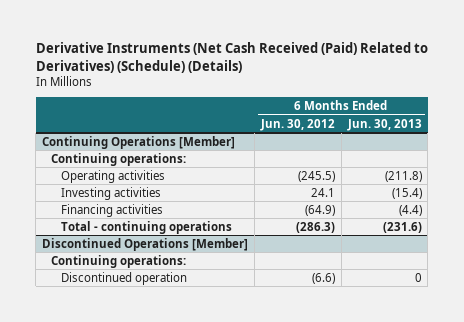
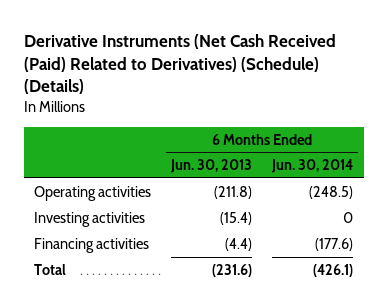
[259,118,335,131] Jun. 30, 2012 -> none
none -> [271,159,354,174] Jun. 30, 2014
[41,135,235,149] Continuing Operations [Member] -> none
[51,152,187,166] Continuing operations: -> none
[41,237,248,251] Discontinued Operations [Member] -> none
[51,254,187,268] Continuing operations: -> none
[60,271,187,285] Discontinued operation -> none
[60,220,232,234] Total - continuing operations -> [34,263,67,275] Total

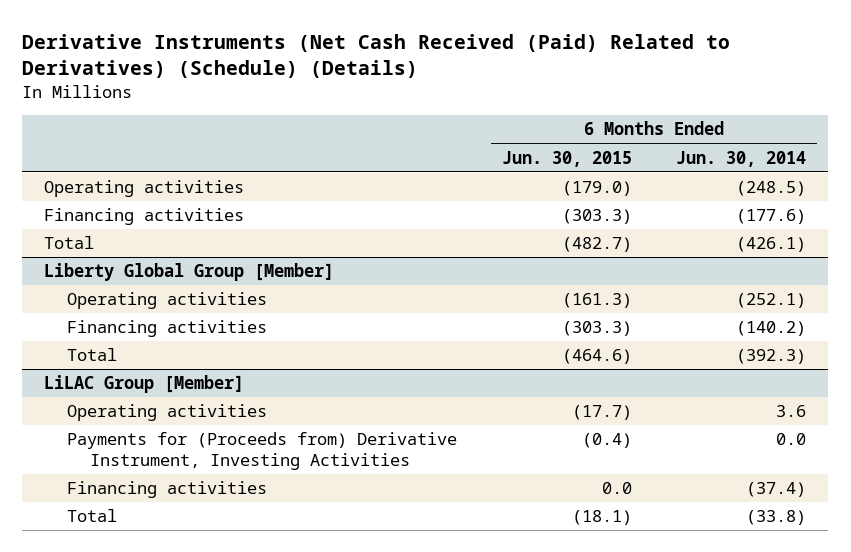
[170,159,253,174] Jun. 30, 2013 -> none
none -> [501,150,632,167] Jun. 30, 2015
[34,211,146,227] Investing activities -> none
none -> [44,263,335,282] Liberty Global Group [Member]
none -> [67,292,268,310] Operating activities
none -> [67,320,268,338] Financing activities
none -> [67,348,118,362] Total
none -> [44,375,245,394] LiLAC Group [Member]
none -> [67,404,268,422] Operating activities
none -> [67,432,458,471] Payments for (Proceeds from) Derivative Instrument, Investing Activities
none -> [67,481,268,499] Financing activities
none -> [67,509,118,523] Total

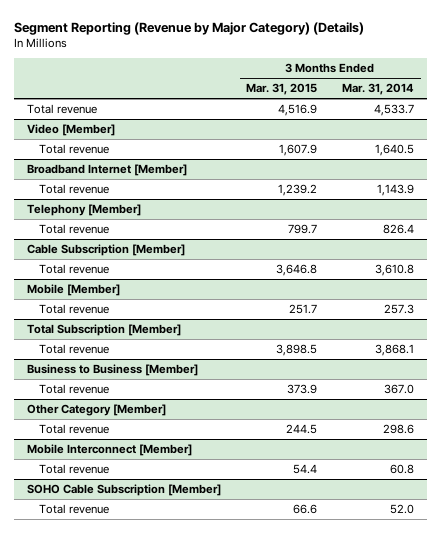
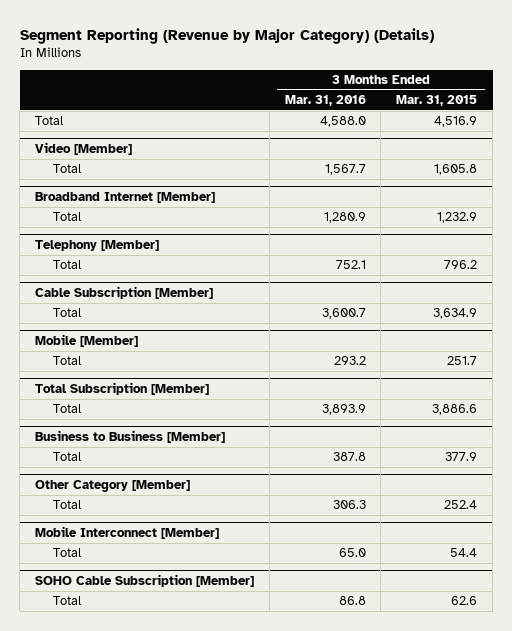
[342,83,415,96] Mar. 31, 2014 -> none
none -> [284,94,366,106] Mar. 31, 2016
[26,104,97,115] Total revenue -> [35,116,64,126] Total
[39,144,110,155] Total revenue -> [52,164,81,174] Total
[278,144,317,157] 1,607.9 -> [434,164,478,176] 1,605.8
[39,184,110,195] Total revenue -> [52,212,81,222] Total
[277,184,317,197] 1,239.2 -> [437,212,478,224] 1,232.9
[39,224,110,235] Total revenue -> [52,260,81,270] Total
[287,224,317,235] 799.7 -> [444,260,478,270] 796.2
[39,264,110,275] Total revenue -> [52,308,81,318] Total
[275,264,317,277] 3,646.8 -> [433,308,478,320] 3,634.9
[39,304,110,315] Total revenue -> [52,356,81,366] Total
[39,344,110,355] Total revenue -> [52,404,81,414] Total
[275,344,317,357] 3,898.5 -> [432,404,478,416] 3,886.6
[39,384,110,395] Total revenue -> [52,452,81,462] Total
[286,384,317,395] 373.9 -> [445,452,478,462] 377.9
[39,424,110,435] Total revenue -> [52,500,81,510] Total
[285,424,317,435] 244.5 -> [444,500,478,510] 252.4
[39,464,110,475] Total revenue -> [52,548,81,558] Total
[39,504,110,515] Total revenue -> [52,596,81,606] Total
[292,504,317,515] 66.6 -> [451,596,478,606] 62.6

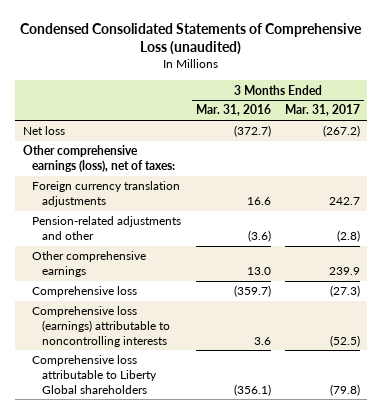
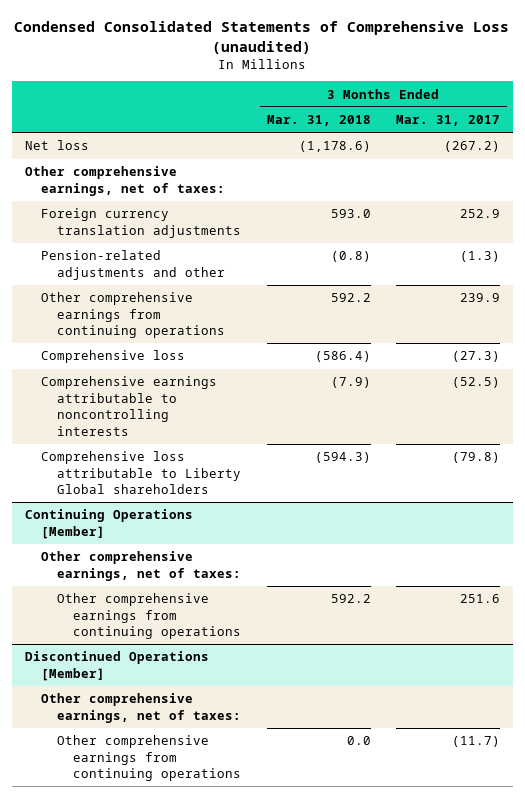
[195,104,271,117] Mar. 31, 2016 -> none
none -> [266,115,371,127] Mar. 31, 2018
[22,145,176,172] Other comprehensive earnings (loss), net of taxes: -> [24,166,225,196] Other comprehensive earnings, net of taxes:
[328,196,360,205] 242.7 -> [460,209,501,219] 252.9
[336,229,360,242] (2.8) -> [460,251,501,263] (1.3)
[32,251,147,277] Other comprehensive earnings -> [40,292,226,339] Other comprehensive earnings from continuing operations
[32,306,171,347] Comprehensive loss (earnings) attributable to noncontrolling interests -> [40,376,217,436] Comprehensive earnings attributable to noncontrolling interests
none -> [24,509,193,539] Continuing Operations [Member]
none -> [40,551,242,581] Other comprehensive earnings, net of taxes:
none -> [57,593,242,640] Other comprehensive earnings from continuing operations
none -> [24,651,209,681] Discontinued Operations [Member]
none -> [40,693,242,723] Other comprehensive earnings, net of taxes:
none -> [57,735,242,782] Other comprehensive earnings from continuing operations

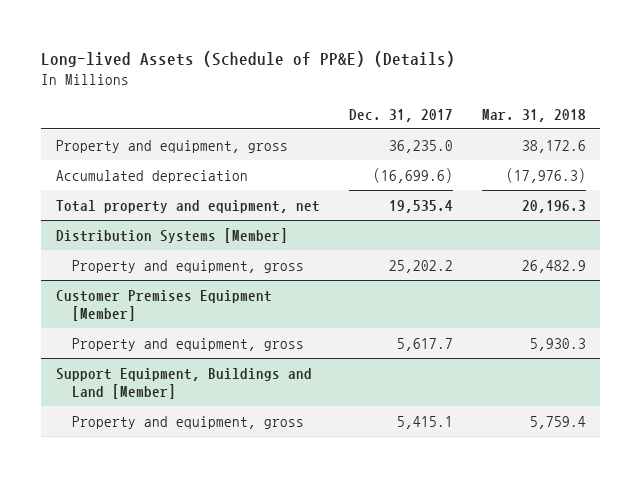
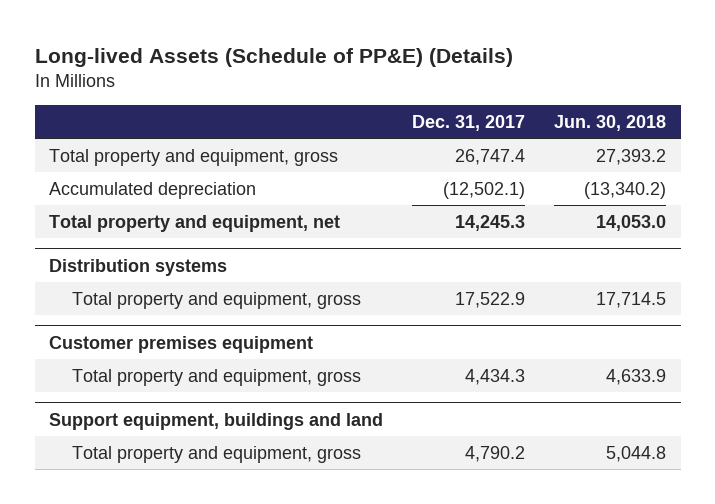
[481,108,586,122] Mar. 31, 2018 -> none
none -> [554,115,667,132] Jun. 30, 2018
[55,139,288,153] Property and equipment, gross -> [49,148,339,166] Total property and equipment, gross
[388,139,453,153] 36,235.0 -> [455,148,526,165] 26,747.4
[372,167,453,183] (16,699.6) -> [443,181,526,199] (12,502.1)
[388,199,453,213] 19,535.4 -> [455,214,526,231] 14,245.3
[55,227,288,243] Distribution Systems [Member] -> [49,258,228,276] Distribution systems
[71,259,304,273] Property and equipment, gross -> [71,291,361,309] Total property and equipment, gross
[388,259,453,273] 25,202.2 -> [455,291,526,308] 17,522.9
[55,289,272,322] Customer Premises Equipment [Member] -> [49,335,314,353] Customer premises equipment
[71,337,304,351] Property and equipment, gross -> [71,368,361,386] Total property and equipment, gross
[396,337,453,351] 5,617.7 -> [465,368,526,385] 4,434.3
[55,367,312,400] Support Equipment, Buildings and Land [Member] -> [49,412,384,430] Support equipment, buildings and land
[71,415,304,429] Property and equipment, gross -> [71,445,361,463] Total property and equipment, gross
[396,415,453,429] 5,415.1 -> [465,445,526,462] 4,790.2

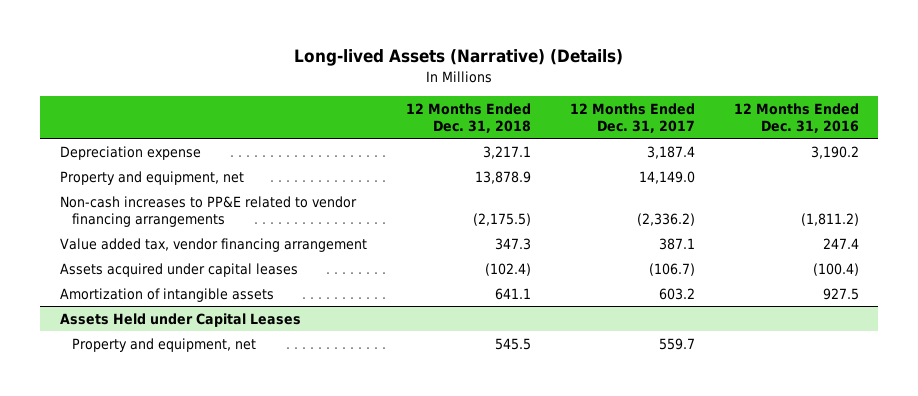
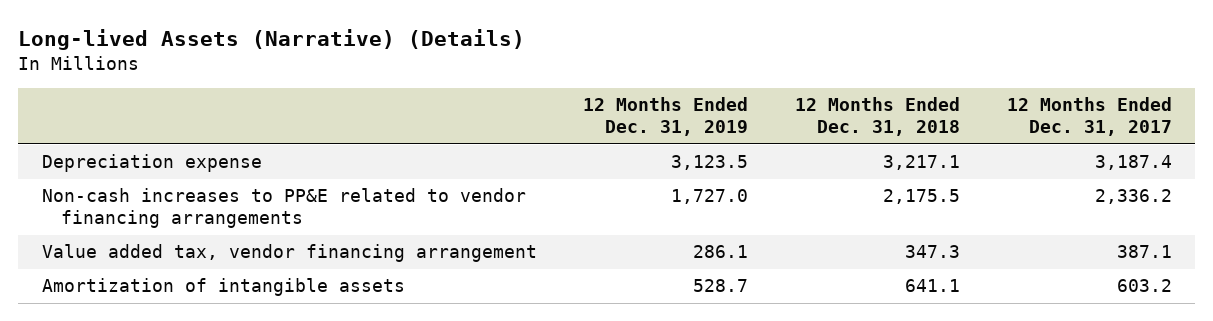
[733,102,859,133] 12 Months Ended Dec. 31, 2016 -> none
none -> [583,97,749,137] 12 Months Ended Dec. 31, 2019
[59,170,244,185] Property and equipment, net -> none
[472,213,531,227] (2,175.5) -> [882,189,960,205] 2,175.5
[636,213,695,227] (2,336.2) -> [1094,189,1172,205] 2,336.2
[59,262,298,277] Assets acquired under capital leases -> none
[59,312,301,327] Assets Held under Capital Leases -> none
[72,337,257,352] Property and equipment, net -> none

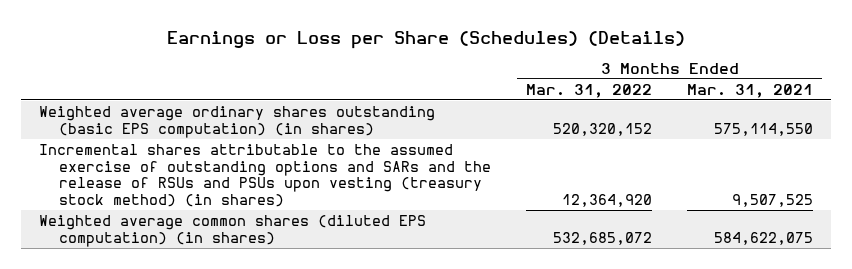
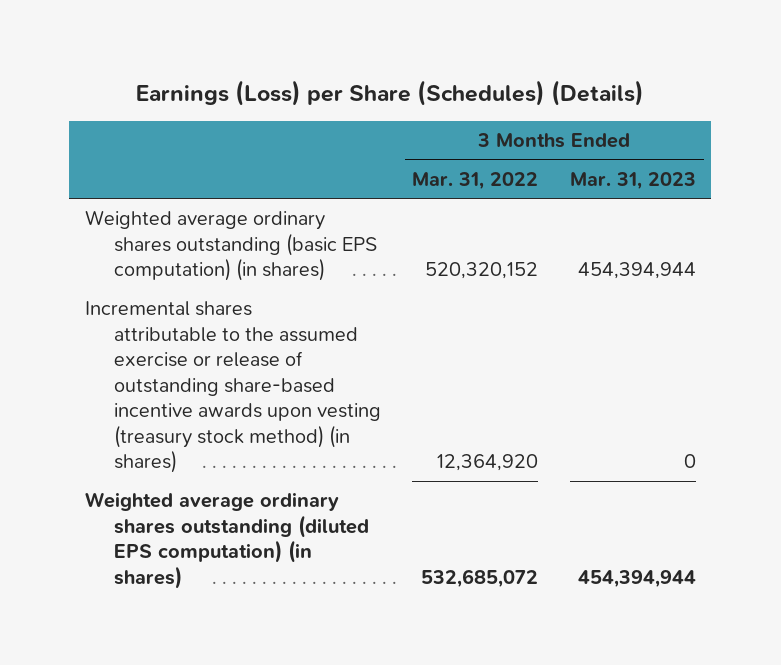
[167,30,686,49] Earnings or Loss per Share (Schedules) (Details) -> [136,79,645,106] Earnings (Loss) per Share (Schedules) (Details)
[687,83,814,98] Mar. 31, 2021 -> none
none -> [569,171,696,190] Mar. 31, 2023
[38,143,491,207] Incremental shares attributable to the assumed exercise of outstanding options and SARs and the release of RSUs and PSUs upon vesting (treasury stock method) (in shares) -> [85,301,382,474] Incremental shares attributable to the assumed exercise or release of outstanding share-based incentive awards upon vesting (treasury stock method) (in shares)
[38,214,426,247] Weighted average common shares (diluted EPS computation) (in shares) -> [85,492,370,589] Weighted average ordinary shares outstanding (diluted EPS computation) (in shares)

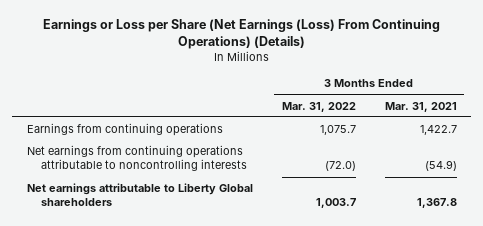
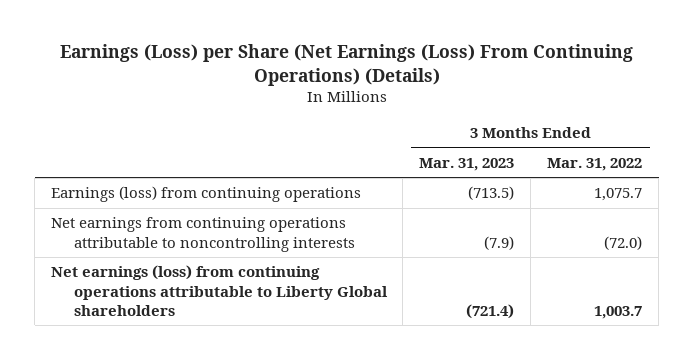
[42,19,440,50] Earnings or Loss per Share (Net Earnings (Loss) From Continuing Operations) (Details) -> [59,44,633,86] Earnings (Loss) per Share (Net Earnings (Loss) From Continuing Operations) (Details)
[384,101,457,112] Mar. 31, 2021 -> none
none -> [419,157,515,171] Mar. 31, 2023
[26,123,223,137] Earnings from continuing operations -> [50,186,361,203] Earnings (loss) from continuing operations
[26,183,253,207] Net earnings attributable to Liberty Global shareholders -> [50,265,388,316] Net earnings (loss) from continuing operations attributable to Liberty Global shareholders

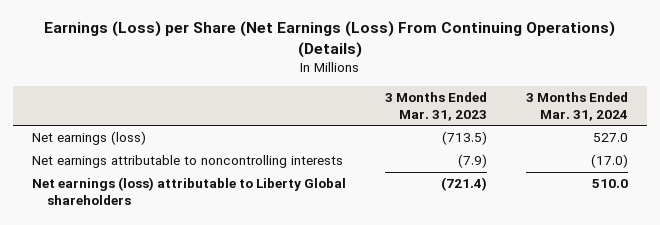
[547,157,643,171] Mar. 31, 2022 -> none
none -> [525,92,628,121] 3 Months Ended Mar. 31, 2024
[50,186,361,203] Earnings (loss) from continuing operations -> [32,131,147,146] Net earnings (loss)
[50,217,355,252] Net earnings from continuing operations attributable to noncontrolling interests -> [32,155,344,169] Net earnings attributable to noncontrolling interests
[50,265,388,316] Net earnings (loss) from continuing operations attributable to Liberty Global shareholders -> [32,177,347,205] Net earnings (loss) attributable to Liberty Global shareholders

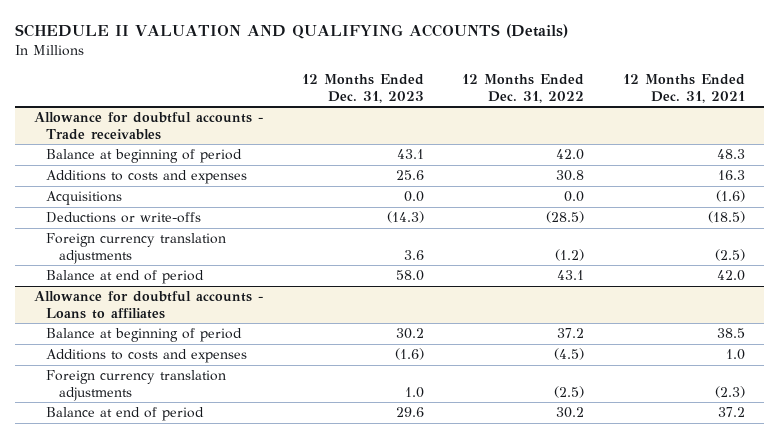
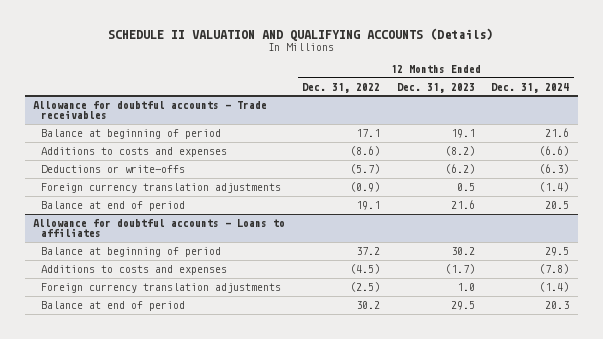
[623,74,746,103] 12 Months Ended Dec. 31, 2021 -> none
none -> [491,82,570,93] Dec. 31, 2024
[46,191,123,206] Acquisitions -> none
[396,149,424,160] 43.1 -> [450,128,475,138] 19.1
[556,149,585,161] 42.0 -> [355,128,380,137] 17.1
[395,170,424,181] 25.6 -> [444,145,475,156] (8.2)
[556,170,585,182] 30.8 -> [349,145,380,156] (8.6)
[386,211,424,224] (14.3) -> [444,163,475,174] (6.2)
[546,211,585,224] (28.5) -> [349,163,380,174] (5.7)
[403,249,424,260] 3.6 -> [456,182,475,191] 0.5
[555,248,585,261] (1.2) -> [349,181,380,192] (0.9)
[395,270,424,282] 58.0 -> [450,199,475,209] 21.6
[557,270,585,281] 43.1 -> [355,200,380,210] 19.1
[394,348,424,361] (1.6) -> [444,263,475,274] (1.7)
[395,407,424,418] 29.6 -> [450,300,475,310] 29.5

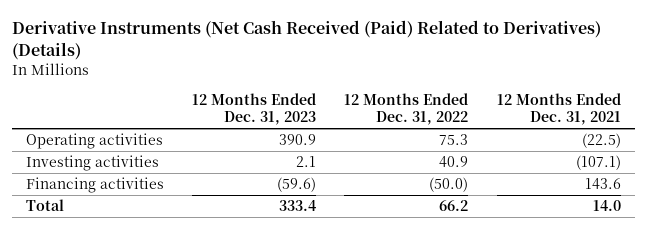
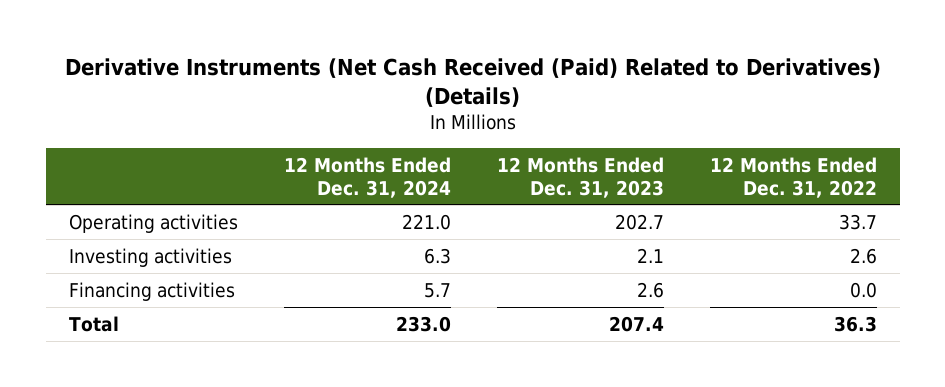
[496,93,621,126] 12 Months Ended Dec. 31, 2021 -> none
none -> [283,156,451,198] 12 Months Ended Dec. 31, 2024
[279,134,317,146] 390.9 -> [614,213,664,230] 202.7
[439,134,469,146] 75.3 -> [838,213,877,230] 33.7
[439,156,469,168] 40.9 -> [849,247,877,264] 2.6
[277,177,317,193] (59.6) -> [636,281,664,298] 2.6
[429,177,469,193] (50.0) -> [849,281,877,298] 0.0
[279,200,317,212] 333.4 -> [608,315,664,332] 207.4
[439,200,469,212] 66.2 -> [833,315,877,332] 36.3

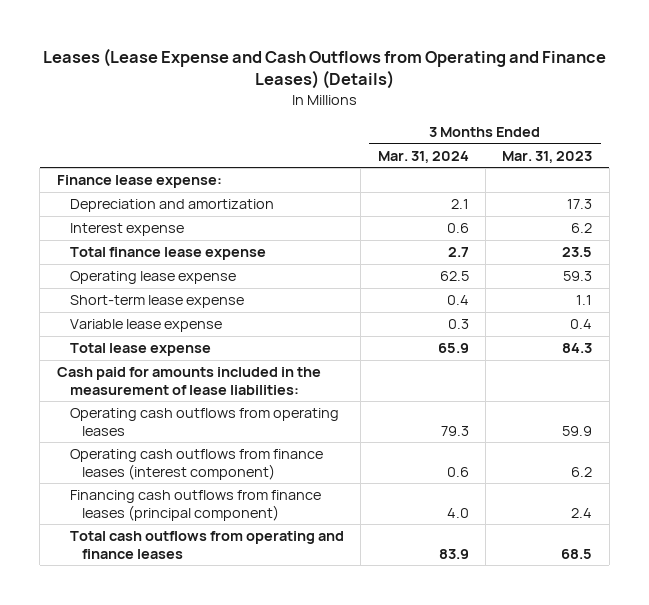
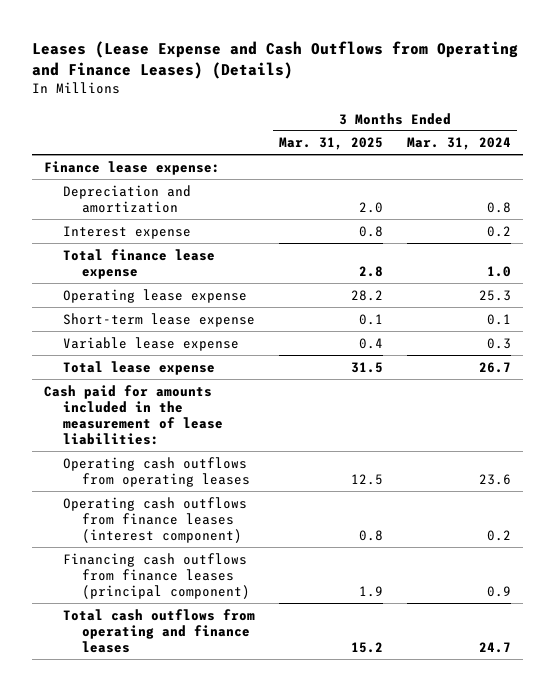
[502,150,593,163] Mar. 31, 2023 -> none
none -> [279,137,384,151] Mar. 31, 2025
[450,199,469,210] 2.1 -> [487,201,512,213] 0.8
[446,223,469,234] 0.6 -> [487,225,512,237] 0.2
[447,247,469,258] 2.7 -> [487,265,512,277] 1.0
[439,271,469,282] 62.5 -> [479,289,512,301] 25.3
[446,295,469,306] 0.4 -> [487,313,512,325] 0.1
[437,343,469,354] 65.9 -> [479,361,512,373] 26.7
[440,425,469,436] 79.3 -> [479,473,512,485] 23.6
[446,466,469,477] 0.6 -> [487,530,512,542] 0.2
[446,507,469,518] 4.0 -> [487,586,512,598] 0.9
[438,548,469,559] 83.9 -> [479,642,512,654] 24.7

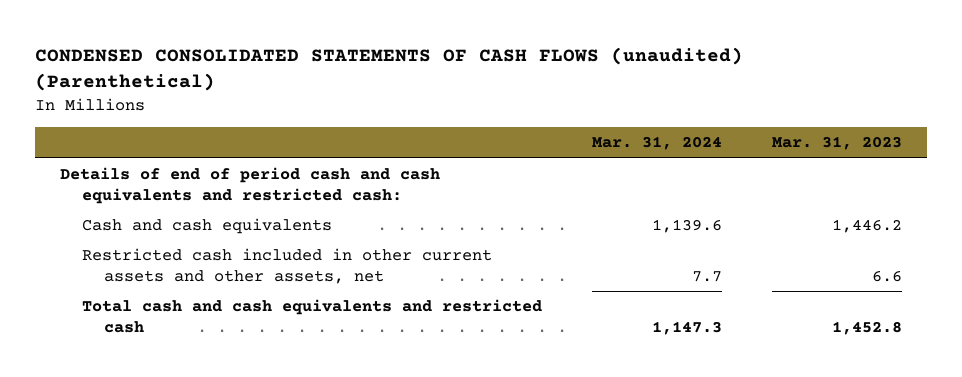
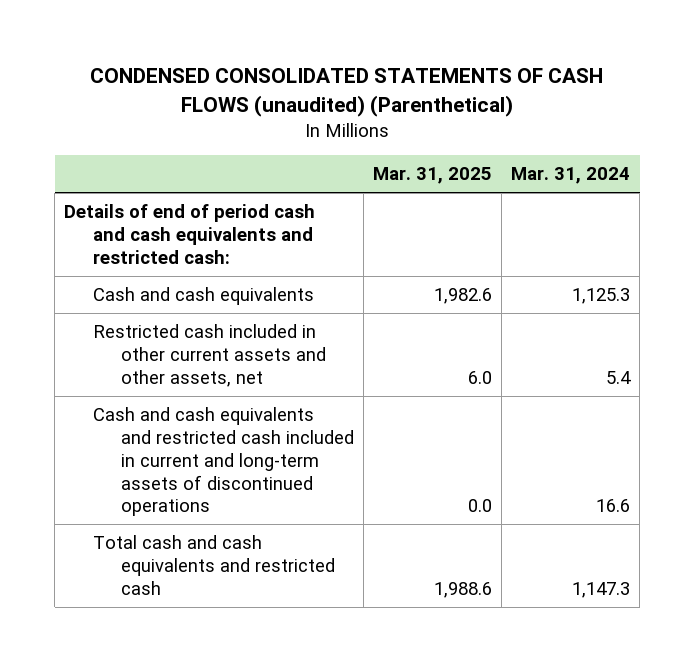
[772,136,903,151] Mar. 31, 2023 -> none
none -> [373,167,493,185] Mar. 31, 2025
[652,219,723,234] 1,139.6 -> [572,288,631,305] 1,125.3
[692,271,723,283] 7.7 -> [606,370,632,384] 5.4
none -> [92,407,355,517] Cash and cash equivalents and restricted cash included in current and long-term assets of discontinued operations

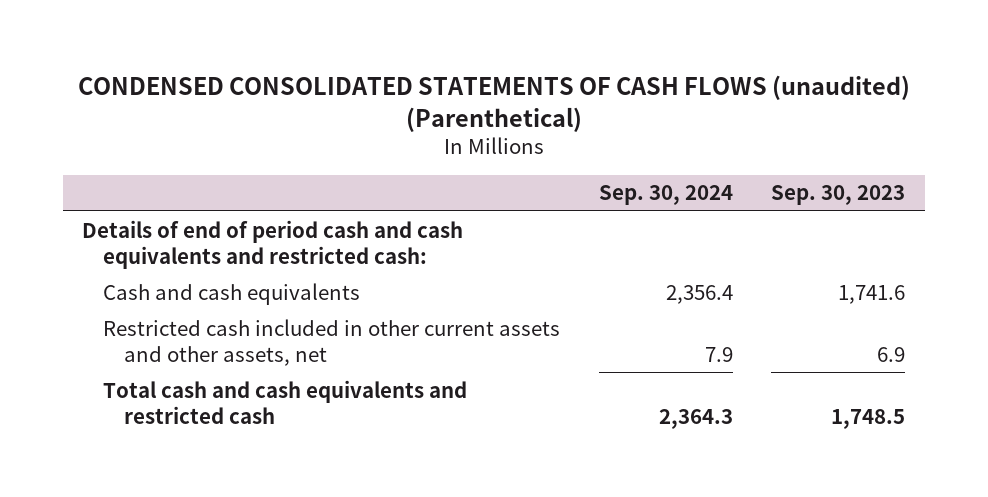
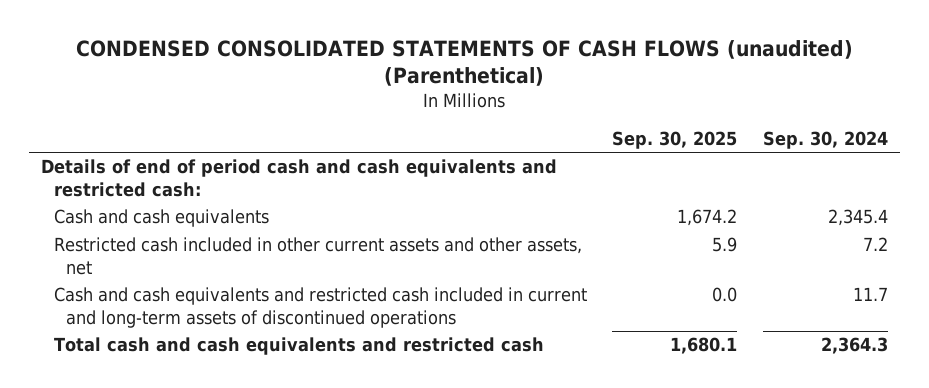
[771,185,906,206] Sep. 30, 2023 -> none
none -> [612,131,738,150] Sep. 30, 2025
[665,284,733,304] 2,356.4 -> [827,209,888,227] 2,345.4
[704,346,733,362] 7.9 -> [862,237,888,252] 7.2
none -> [53,287,587,328] Cash and cash equivalents and restricted cash included in current and long-term assets of discontinued operations

